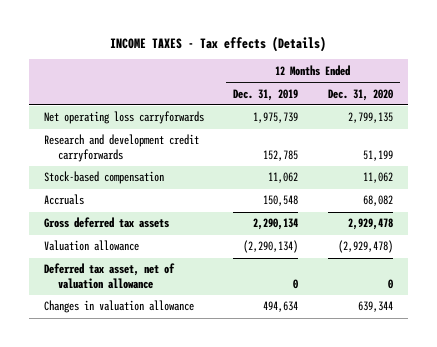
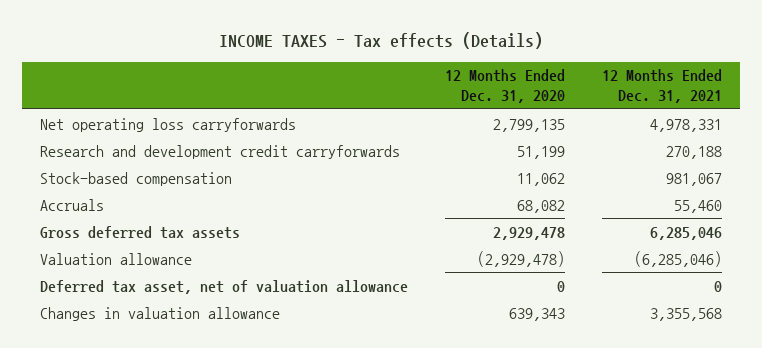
[233,88,299,101] Dec. 31, 2019 -> none
none -> [601,69,722,104] 12 Months Ended Dec. 31, 2021
[357,301,393,313] 639,344 -> [508,307,565,321] 639,343

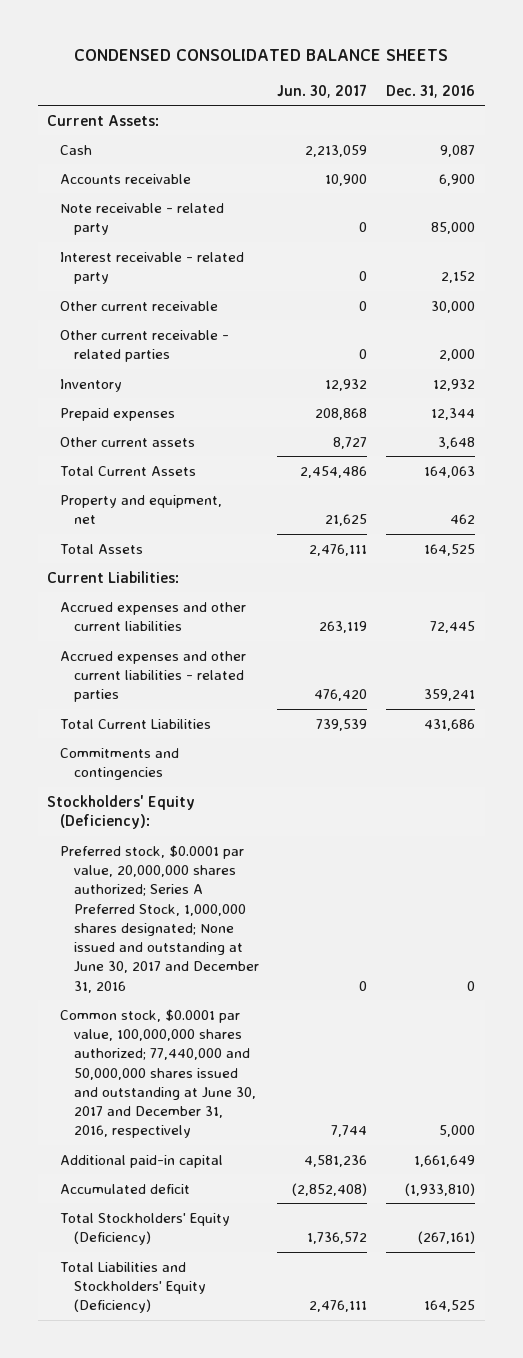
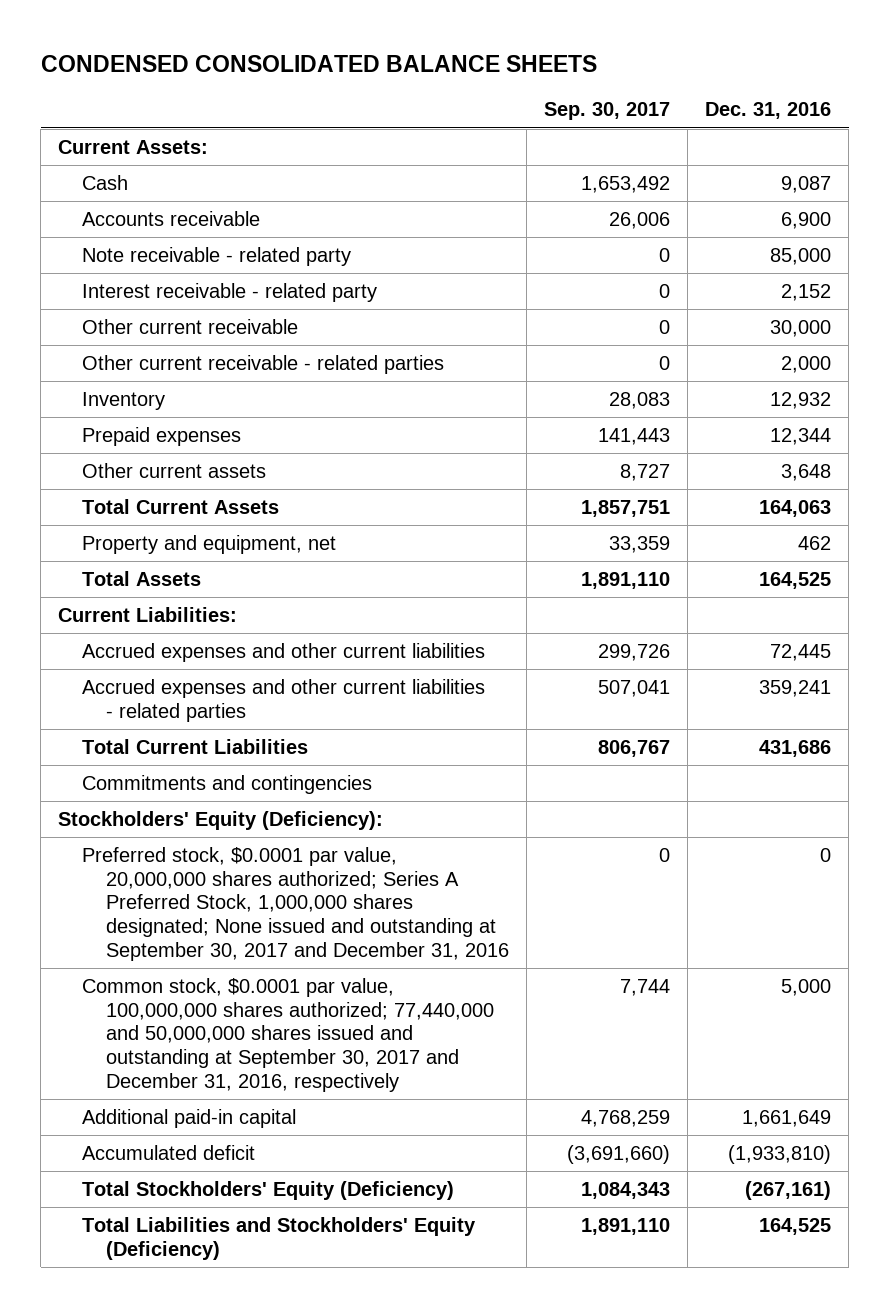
[277,83,368,98] Jun. 30, 2017 -> none
none -> [544,102,671,121] Sep. 30, 2017
[60,844,259,993] Preferred stock, $0.0001 par value, 20,000,000 shares authorized; Series A Preferred Stock, 1,000,000 shares designated; None issued and outstanding at June 30, 2017 and December 31, 2016 -> [82,846,510,961] Preferred stock, $0.0001 par value, 20,000,000 shares authorized; Series A Preferred Stock, 1,000,000 shares designated; None issued and outstanding at September 30, 2017 and December 31, 2016
[60,1008,256,1139] Common stock, $0.0001 par value, 100,000,000 shares authorized; 77,440,000 and 50,000,000 shares issued and outstanding at June 30, 2017 and December 31, 2016, respectively -> [82,977,495,1092] Common stock, $0.0001 par value, 100,000,000 shares authorized; 77,440,000 and 50,000,000 shares issued and outstanding at September 30, 2017 and December 31, 2016, respectively

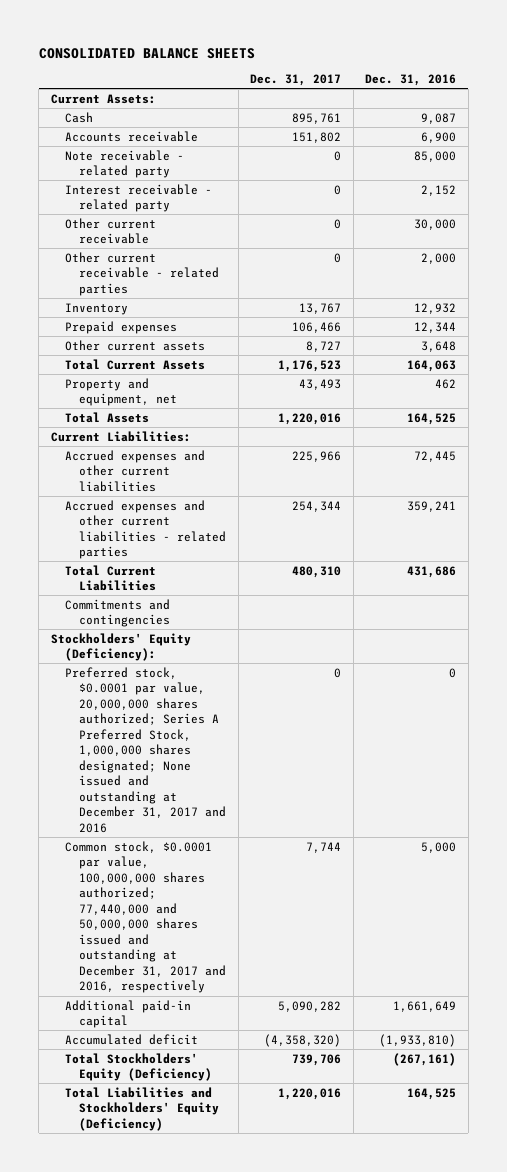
[40,54,597,72] CONDENSED CONSOLIDATED BALANCE SHEETS -> [38,47,255,59] CONSOLIDATED BALANCE SHEETS
[544,102,671,121] Sep. 30, 2017 -> none
none -> [250,74,342,87] Dec. 31, 2017
[82,846,510,961] Preferred stock, $0.0001 par value, 20,000,000 shares authorized; Series A Preferred Stock, 1,000,000 shares designated; None issued and outstanding at September 30, 2017 and December 31, 2016 -> [65,666,227,833] Preferred stock, $0.0001 par value, 20,000,000 shares authorized; Series A Preferred Stock, 1,000,000 shares designated; None issued and outstanding at December 31, 2017 and 2016
[82,977,495,1092] Common stock, $0.0001 par value, 100,000,000 shares authorized; 77,440,000 and 50,000,000 shares issued and outstanding at September 30, 2017 and December 31, 2016, respectively -> [65,840,227,994] Common stock, $0.0001 par value, 100,000,000 shares authorized; 77,440,000 and 50,000,000 shares issued and outstanding at December 31, 2017 and 2016, respectively

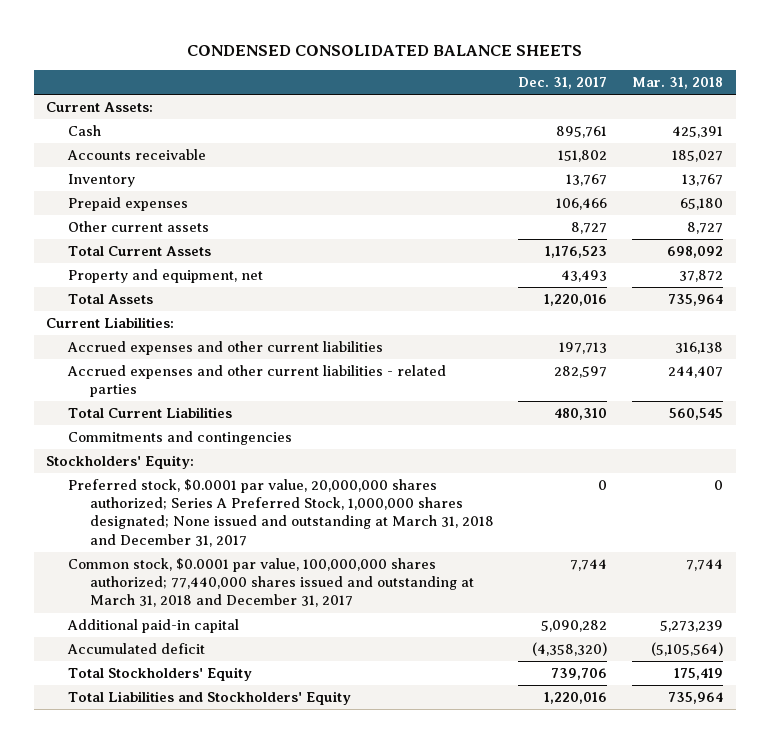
[38,47,255,59] CONSOLIDATED BALANCE SHEETS -> [186,44,582,56] CONDENSED CONSOLIDATED BALANCE SHEETS
[365,74,457,87] Dec. 31, 2016 -> none
none -> [632,77,724,90] Mar. 31, 2018
[65,149,185,179] Note receivable - related party -> none
[65,183,213,213] Interest receivable - related party -> none
[65,217,157,245] Other current receivable -> none
[65,251,220,296] Other current receivable - related parties -> none
[292,450,342,462] 225,966 -> [559,342,608,355] 197,713
[292,500,342,512] 254,344 -> [554,366,608,379] 282,597
[50,632,191,662] Stockholders' Equity (Deficiency): -> [45,455,194,470] Stockholders' Equity:
[65,666,227,833] Preferred stock, $0.0001 par value, 20,000,000 shares authorized; Series A Preferred Stock, 1,000,000 shares designated; None issued and outstanding at December 31, 2017 and 2016 -> [67,479,494,547] Preferred stock, $0.0001 par value, 20,000,000 shares authorized; Series A Preferred Stock, 1,000,000 shares designated; None issued and outstanding at March 31, 2018 and December 31, 2017
[65,840,227,994] Common stock, $0.0001 par value, 100,000,000 shares authorized; 77,440,000 and 50,000,000 shares issued and outstanding at December 31, 2017 and 2016, respectively -> [67,558,474,608] Common stock, $0.0001 par value, 100,000,000 shares authorized; 77,440,000 shares issued and outstanding at March 31, 2018 and December 31, 2017
[65,1052,213,1082] Total Stockholders' Equity (Deficiency) -> [67,667,252,682] Total Stockholders' Equity
[65,1086,220,1131] Total Liabilities and Stockholders' Equity (Deficiency) -> [67,691,351,706] Total Liabilities and Stockholders' Equity

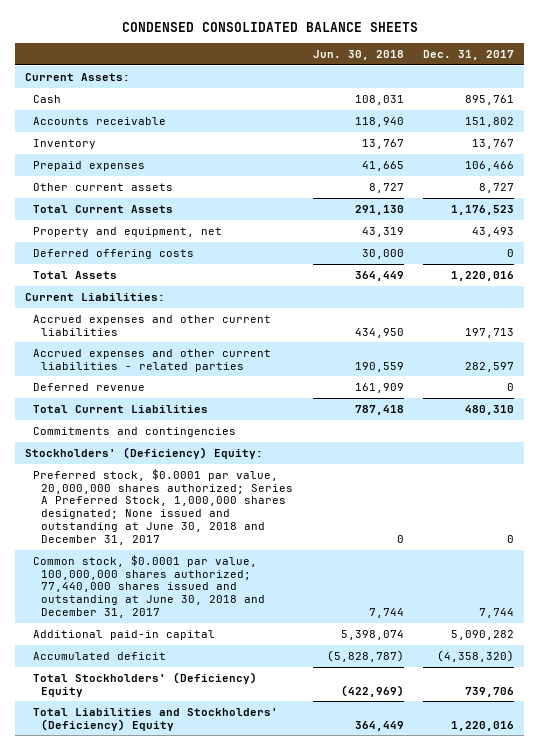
[632,77,724,90] Mar. 31, 2018 -> none
none -> [312,49,404,60] Jun. 30, 2018
none -> [33,248,195,259] Deferred offering costs
none -> [33,382,146,391] Deferred revenue
[45,455,194,470] Stockholders' Equity: -> [24,446,263,459] Stockholders' (Deficiency) Equity:
[67,479,494,547] Preferred stock, $0.0001 par value, 20,000,000 shares authorized; Series A Preferred Stock, 1,000,000 shares designated; None issued and outstanding at March 31, 2018 and December 31, 2017 -> [33,468,294,546] Preferred stock, $0.0001 par value, 20,000,000 shares authorized; Series A Preferred Stock, 1,000,000 shares designated; None issued and outstanding at June 30, 2018 and December 31, 2017
[67,558,474,608] Common stock, $0.0001 par value, 100,000,000 shares authorized; 77,440,000 shares issued and outstanding at March 31, 2018 and December 31, 2017 -> [33,554,266,619] Common stock, $0.0001 par value, 100,000,000 shares authorized; 77,440,000 shares issued and outstanding at June 30, 2018 and December 31, 2017
[67,667,252,682] Total Stockholders' Equity -> [33,671,258,697] Total Stockholders' (Deficiency) Equity
[67,691,351,706] Total Liabilities and Stockholders' Equity -> [33,707,279,731] Total Liabilities and Stockholders' (Deficiency) Equity

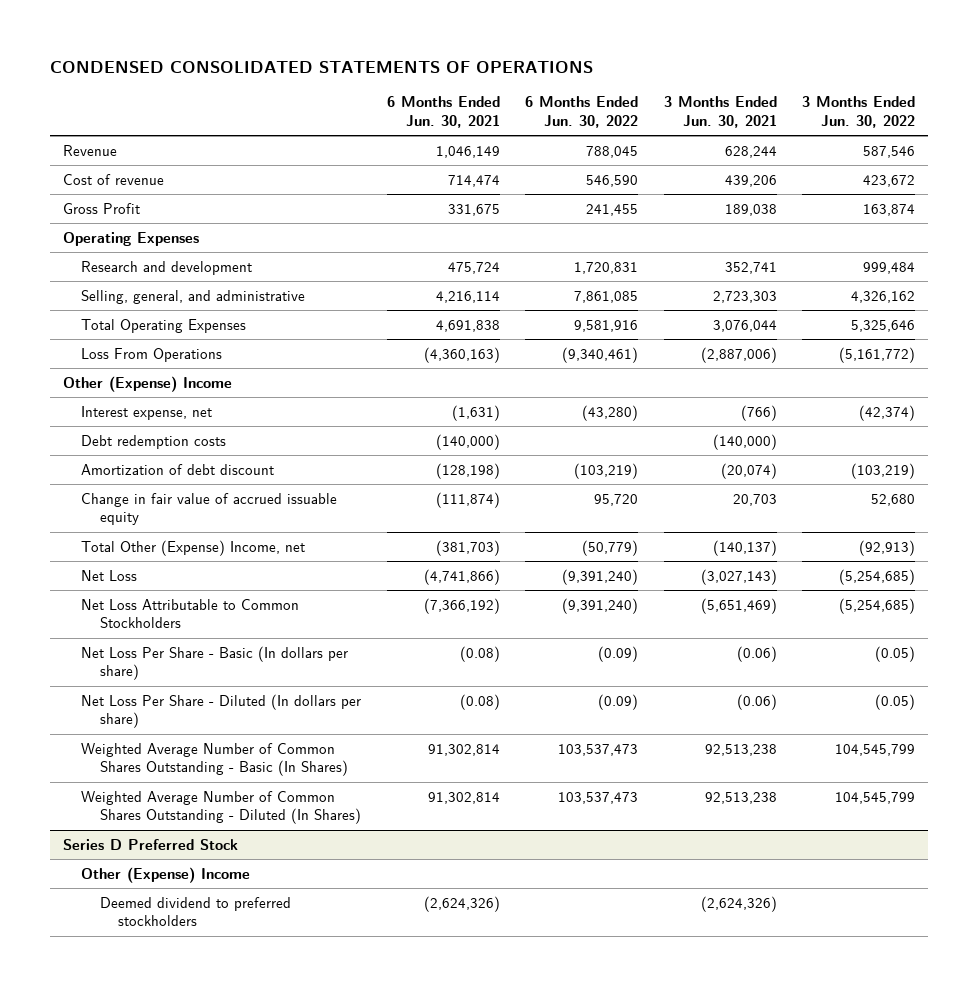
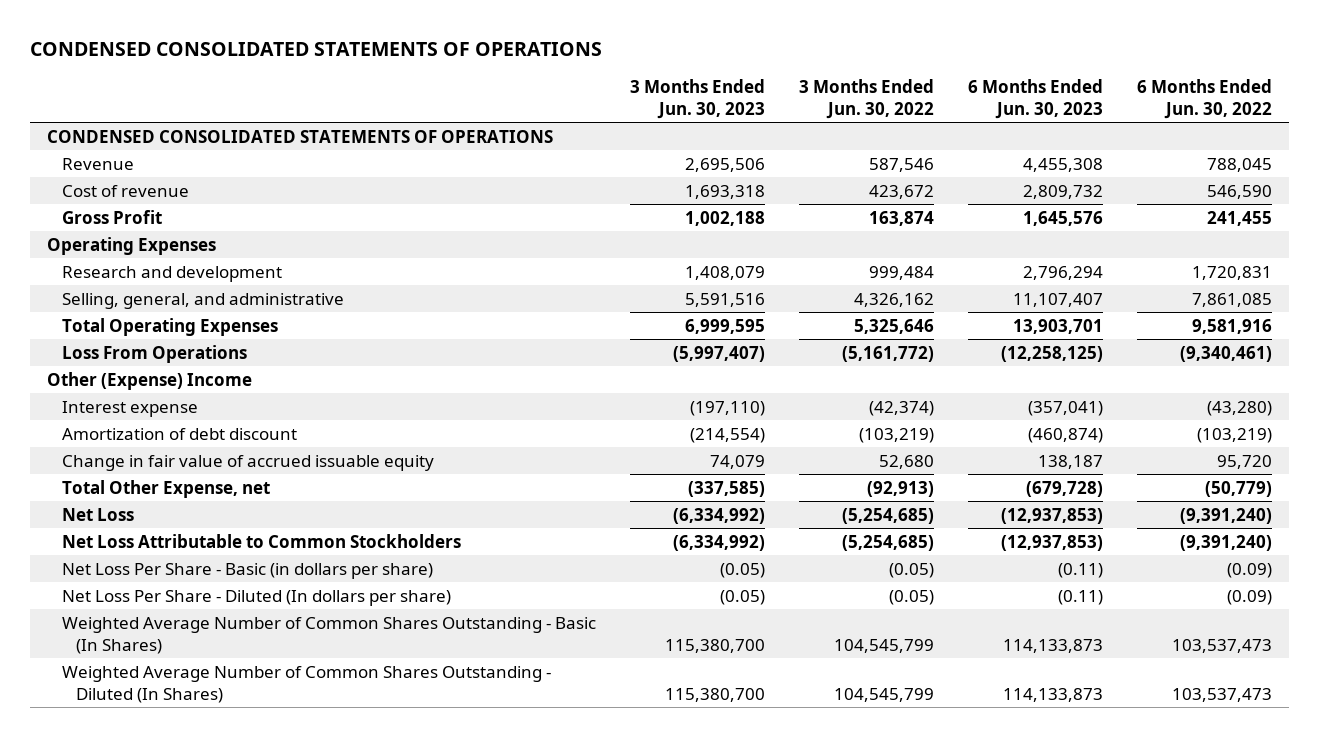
[386,96,500,128] 6 Months Ended Jun. 30, 2021 -> none
[663,96,777,128] 3 Months Ended Jun. 30, 2021 -> none
none -> [629,78,765,119] 3 Months Ended Jun. 30, 2023
none -> [967,78,1103,119] 6 Months Ended Jun. 30, 2023
none -> [46,129,553,143] CONDENSED CONSOLIDATED STATEMENTS OF OPERATIONS
[81,434,227,449] Debt redemption costs -> none
[81,405,213,420] Interest expense, net -> [61,400,198,417] Interest expense
[81,539,306,556] Total Other (Expense) Income, net -> [61,479,270,498] Total Other Expense, net
[81,645,349,681] Net Loss Per Share - Basic (In dollars per share) -> [61,562,433,579] Net Loss Per Share - Basic (in dollars per share)
[62,838,238,850] Series D Preferred Stock -> none
[81,866,251,883] Other (Expense) Income -> none
[99,896,291,927] Deemed dividend to preferred stockholders -> none

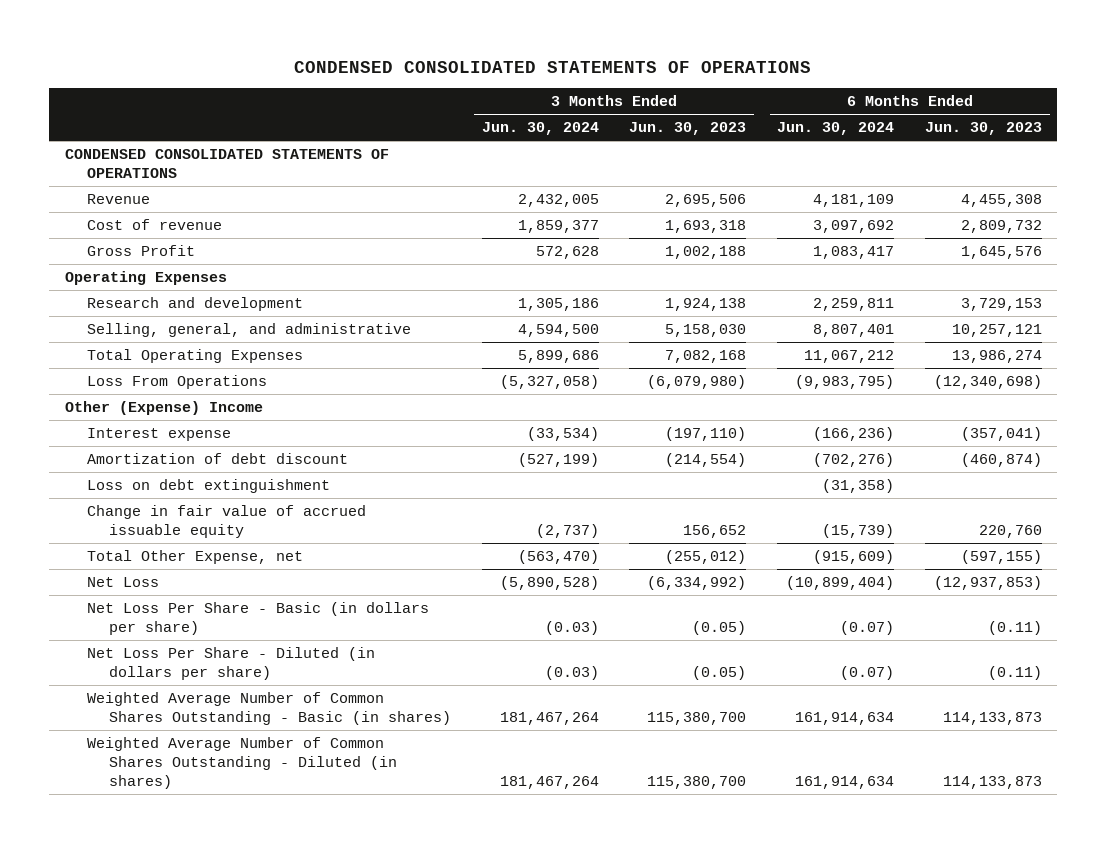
[798,78,934,119] 3 Months Ended Jun. 30, 2022 -> none
[1136,78,1272,119] 6 Months Ended Jun. 30, 2022 -> none
none -> [481,122,599,136] Jun. 30, 2024
none -> [777,122,895,136] Jun. 30, 2024
[684,265,765,280] 1,408,079 -> [665,298,747,312] 1,924,138
[1022,265,1103,280] 2,796,294 -> [960,298,1042,312] 3,729,153
[684,292,765,307] 5,591,516 -> [665,324,747,338] 5,158,030
[1012,292,1103,307] 11,107,407 -> [951,324,1042,338] 10,257,121
[684,318,765,334] 6,999,595 -> [665,350,747,364] 7,082,168
[1012,318,1103,334] 13,903,701 -> [951,350,1042,364] 13,986,274
[672,345,765,362] (5,997,407) -> [647,375,747,390] (6,079,980)
[1000,345,1103,362] (12,258,125) -> [933,375,1042,390] (12,340,698)
none -> [86,479,330,494] Loss on debt extinguishment
[709,454,765,469] 74,079 -> [683,525,747,539] 156,652
[1037,454,1103,469] 138,187 -> [978,525,1042,539] 220,760
[687,480,765,497] (337,585) -> [665,550,747,565] (255,012)
[1025,480,1103,497] (679,728) -> [960,550,1042,565] (597,155)
[61,533,461,548] Net Loss Attributable to Common Stockholders -> none
[61,589,451,606] Net Loss Per Share - Diluted (In dollars per share) -> [86,647,375,681] Net Loss Per Share - Diluted (in dollars per share)
[61,616,596,654] Weighted Average Number of Common Shares Outstanding - Basic (In Shares) -> [86,692,451,726] Weighted Average Number of Common Shares Outstanding - Basic (in shares)
[61,665,551,703] Weighted Average Number of Common Shares Outstanding - Diluted (In Shares) -> [86,737,397,790] Weighted Average Number of Common Shares Outstanding - Diluted (in shares)

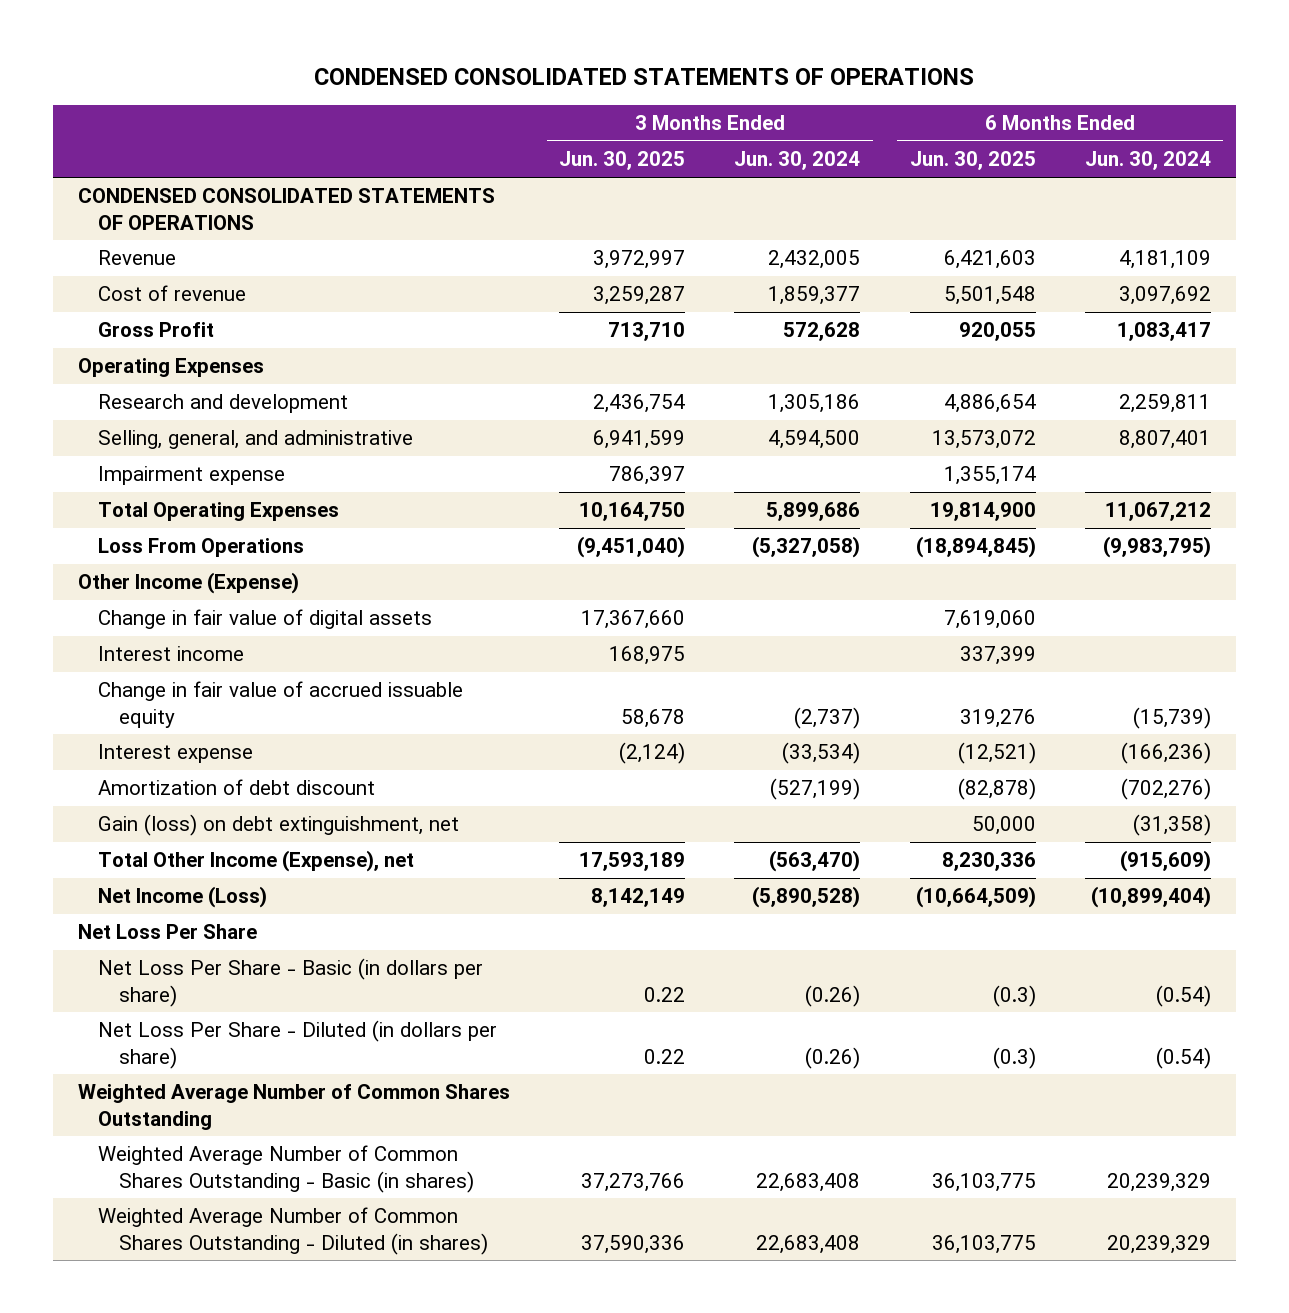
[629,122,747,136] Jun. 30, 2023 -> none
[924,122,1042,136] Jun. 30, 2023 -> none
none -> [558,151,685,171] Jun. 30, 2025
none -> [909,151,1036,171] Jun. 30, 2025
none -> [98,466,286,486] Impairment expense
[64,401,263,416] Other (Expense) Income -> [77,572,299,595] Other Income (Expense)
none -> [98,609,433,630] Change in fair value of digital assets
none -> [98,646,245,662] Interest income
[86,505,366,539] Change in fair value of accrued issuable equity -> [98,681,464,728] Change in fair value of accrued issuable equity
[86,479,330,494] Loss on debt extinguishment -> [98,814,460,837] Gain (loss) on debt extinguishment, net
[86,550,303,565] Total Other Expense, net -> [98,850,415,873] Total Other Income (Expense), net
[86,577,159,588] Net Loss -> [98,886,268,909] Net Income (Loss)
none -> [77,924,257,940] Net Loss Per Share
[544,621,599,636] (0.03) -> [805,984,861,1007] (0.26)
[840,621,895,636] (0.07) -> [1155,984,1211,1007] (0.54)
[544,666,599,681] (0.03) -> [805,1046,861,1069] (0.26)
[840,666,895,681] (0.07) -> [1155,1046,1211,1069] (0.54)
none -> [77,1084,510,1130] Weighted Average Number of Common Shares Outstanding
[499,712,599,726] 181,467,264 -> [756,1172,861,1192] 22,683,408
[795,712,895,726] 161,914,634 -> [1106,1172,1211,1192] 20,239,329
[499,776,599,790] 181,467,264 -> [756,1234,861,1254] 22,683,408
[795,776,895,790] 161,914,634 -> [1106,1234,1211,1254] 20,239,329

